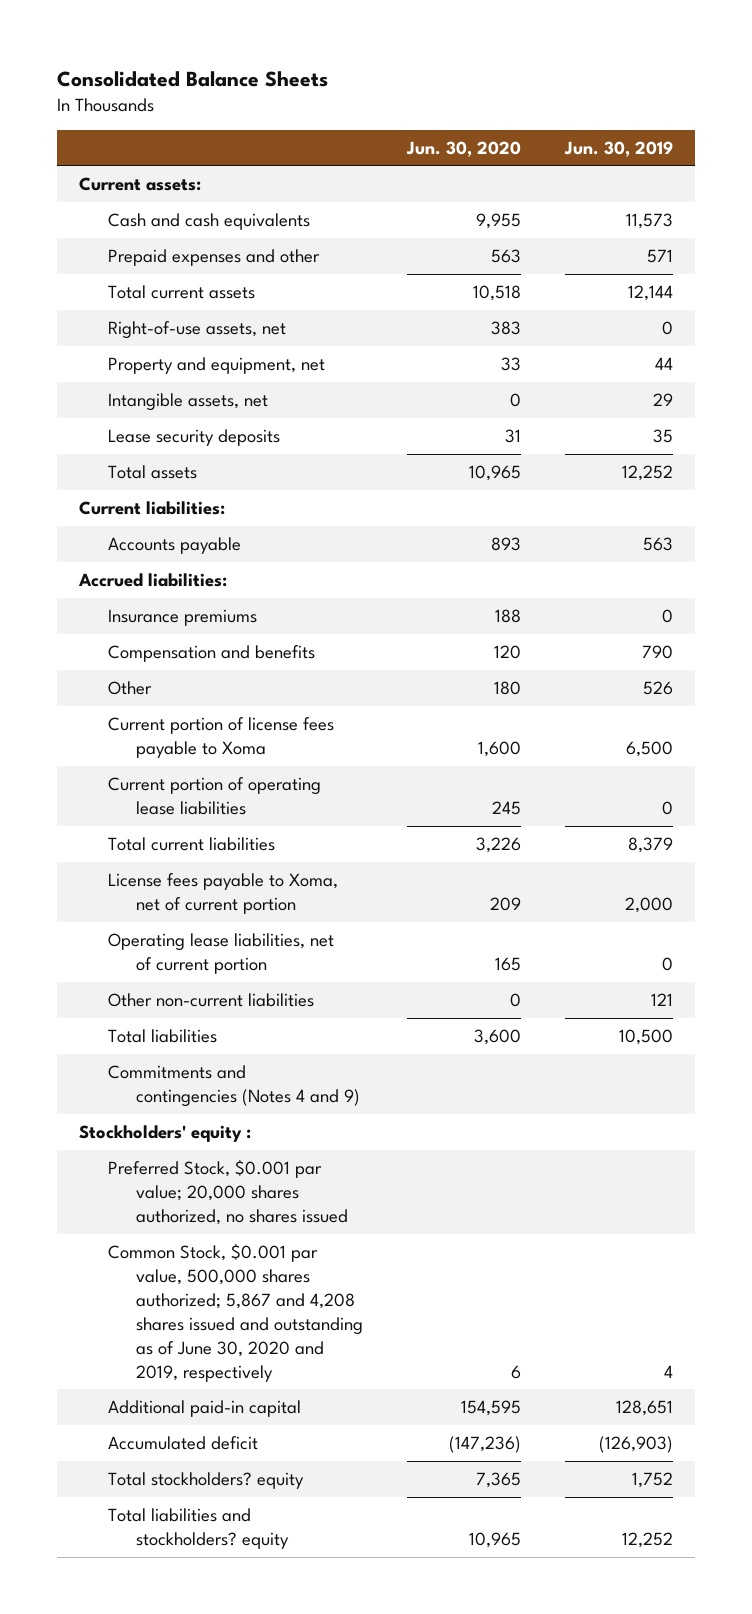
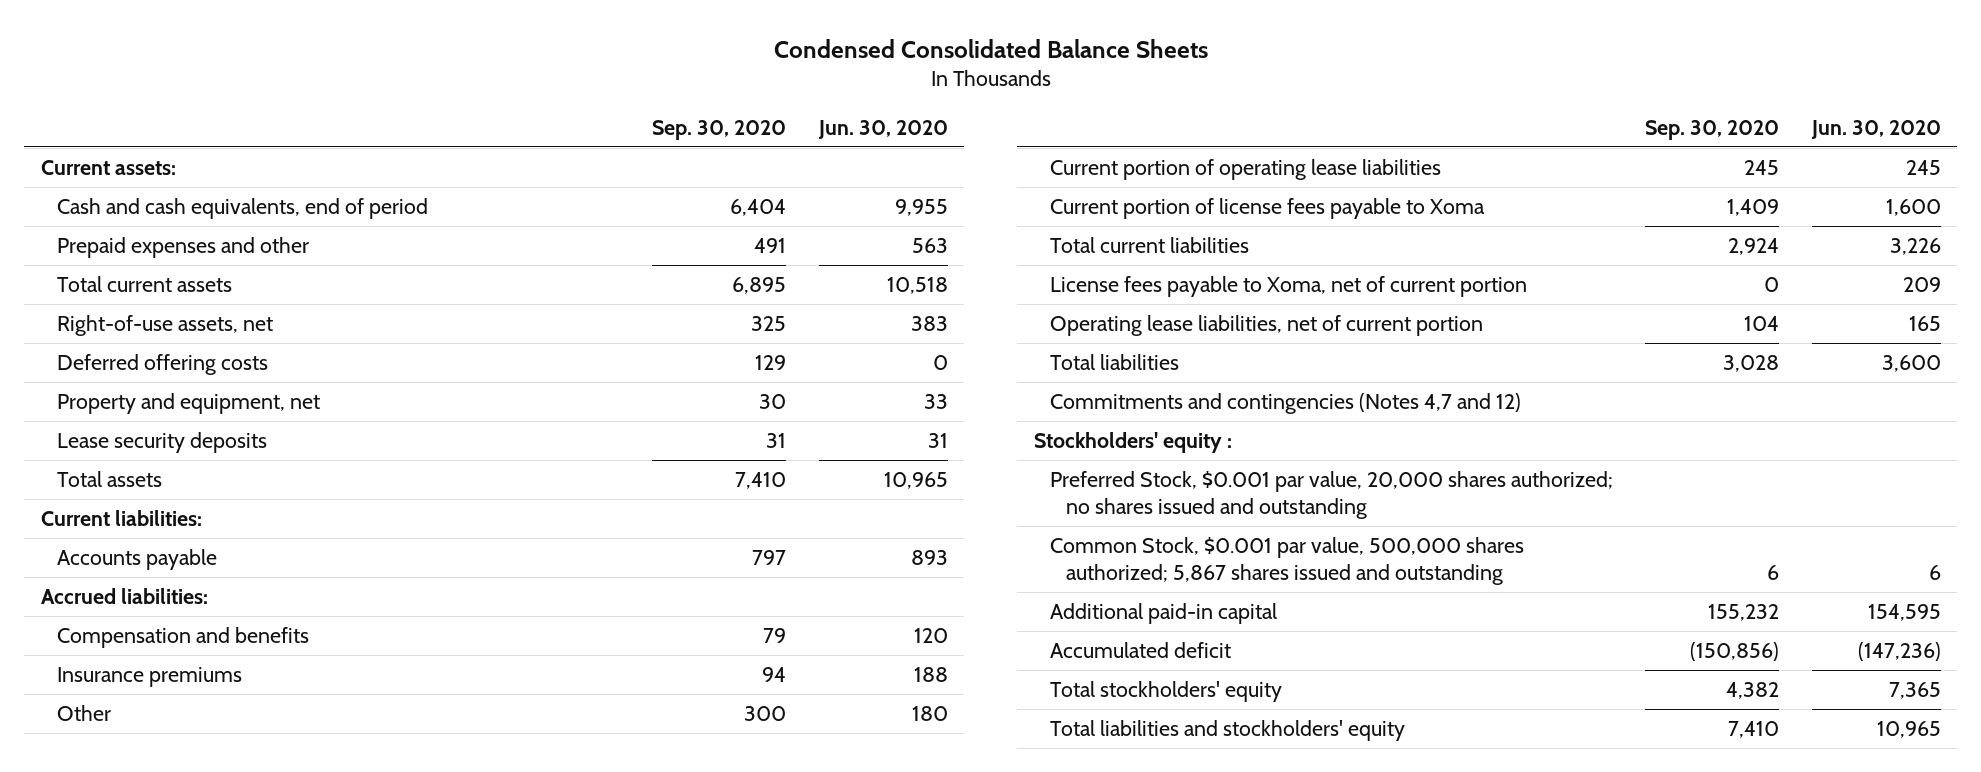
[56,70,328,87] Consolidated Balance Sheets -> [773,38,1208,58] Condensed Consolidated Balance Sheets
[564,140,674,157] Jun. 30, 2019 -> none
none -> [652,119,787,140] Sep. 30, 2020
[107,213,310,231] Cash and cash equivalents -> [56,197,428,219] Cash and cash equivalents, end of period
none -> [56,353,268,375] Deferred offering costs
[107,393,268,412] Intangible assets, net -> none
[107,609,257,627] Insurance premiums -> [56,666,242,687] Insurance premiums
[107,717,334,758] Current portion of license fees payable to Xoma -> [1049,197,1485,219] Current portion of license fees payable to Xoma
[107,993,314,1008] Other non-current liabilities -> none
[107,1065,361,1107] Commitments and contingencies (Notes 4 and 9) -> [1049,392,1521,414] Commitments and contingencies (Notes 4,7 and 12)
[107,1159,349,1225] Preferred Stock, $0.001 par value; 20,000 shares authorized, no shares issued -> [1049,470,1613,520] Preferred Stock, $0.001 par value, 20,000 shares authorized; no shares issued and outstanding
[107,1243,364,1382] Common Stock, $0.001 par value, 500,000 shares authorized; 5,867 and 4,208 shares issued and outstanding as of June 30, 2020 and 2019, respectively -> [1049,536,1524,586] Common Stock, $0.001 par value, 500,000 shares authorized; 5,867 shares issued and outstanding
[107,1472,304,1490] Total stockholders? equity -> [1049,680,1282,702] Total stockholders' equity
[107,1508,290,1549] Total liabilities and stockholders? equity -> [1049,719,1405,741] Total liabilities and stockholders' equity

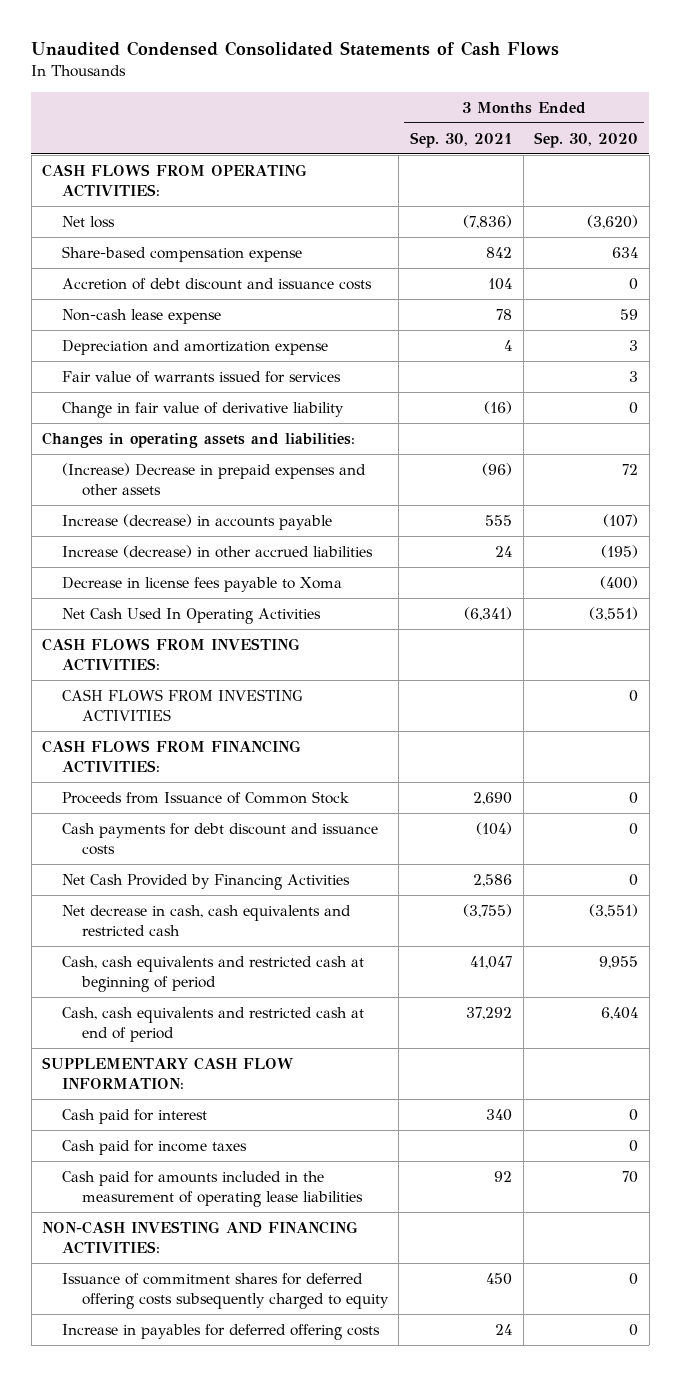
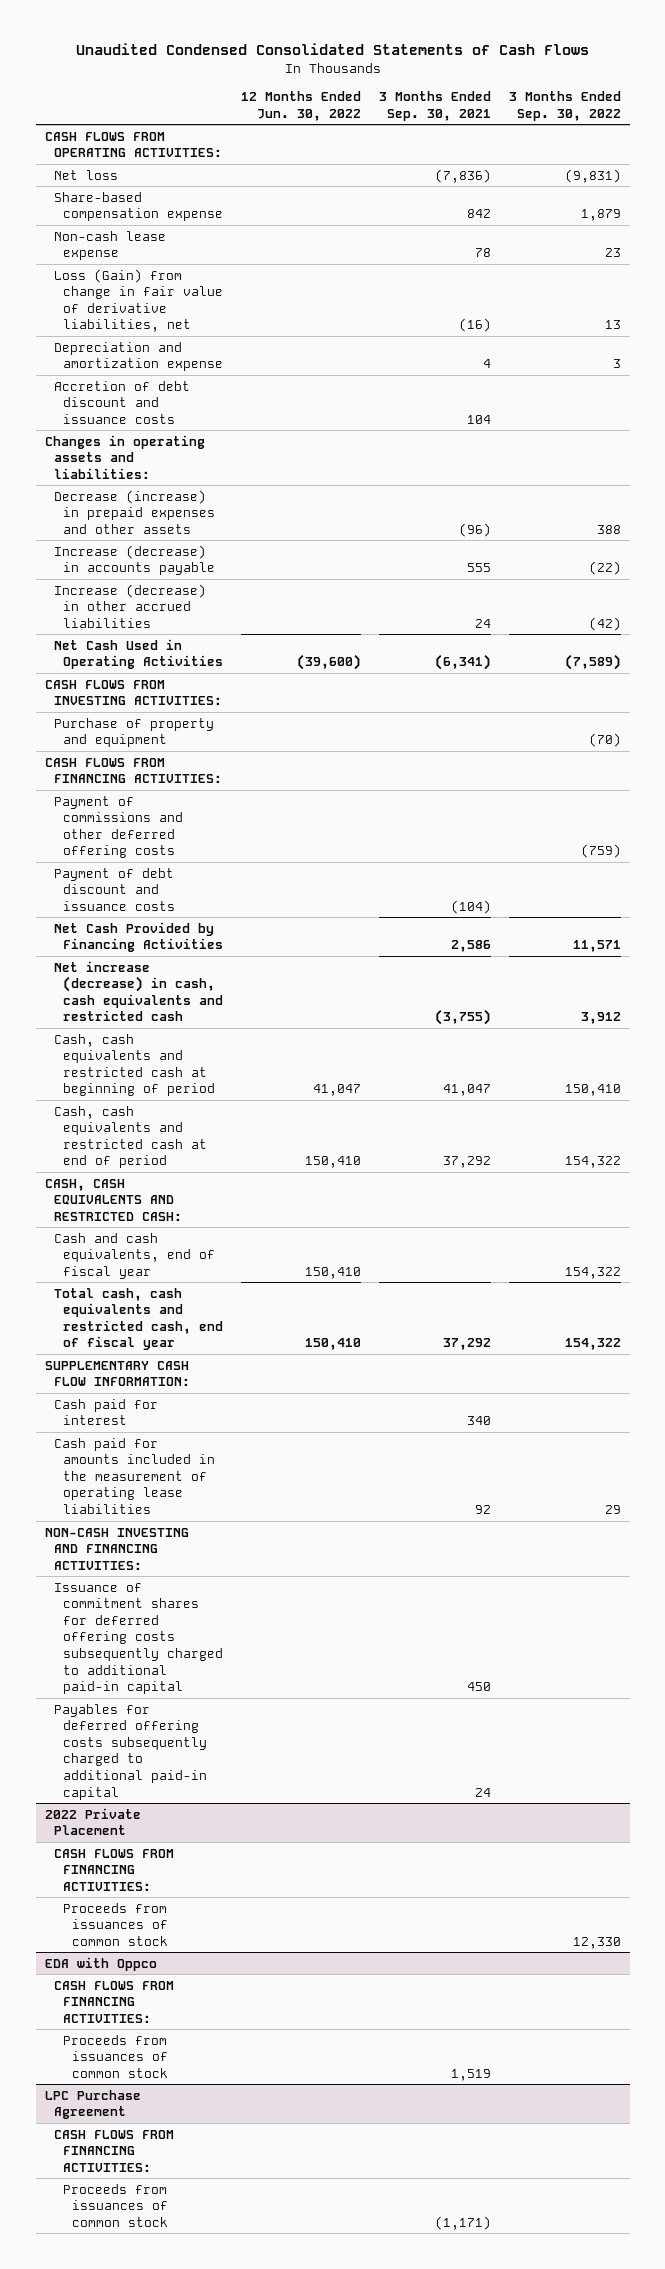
[534,131,639,148] Sep. 30, 2020 -> none
none -> [240,91,361,121] 12 Months Ended Jun. 30, 2022
none -> [508,91,621,121] 3 Months Ended Sep. 30, 2022
none -> [53,268,223,333] Loss (Gain) from change in fair value of derivative liabilities, net
[61,370,341,383] Fair value of warrants issued for services -> none
[61,401,344,418] Change in fair value of derivative liability -> none
[61,277,372,290] Accretion of debt discount and issuance costs -> [53,380,190,424] Accretion of debt discount and issuance costs
[61,462,366,496] (Increase) Decrease in prepaid expenses and other assets -> [53,489,215,534] Decrease (increase) in prepaid expenses and other assets
[61,576,342,592] Decrease in license fees payable to Xoma -> none
[61,607,321,624] Net Cash Used In Operating Activities -> [53,638,223,670] Net Cash Used in Operating Activities
[61,688,303,721] CASH FLOWS FROM INVESTING ACTIVITIES -> none
none -> [53,717,214,748] Purchase of property and equipment
[61,790,349,804] Proceeds from Issuance of Common Stock -> none
none -> [53,795,183,859] Payment of commissions and other deferred offering costs
[61,822,378,855] Cash payments for debt discount and issuance costs -> [53,867,175,911] Payment of debt discount and issuance costs
[61,904,351,936] Net decrease in cash, cash equivalents and restricted cash -> [53,960,223,1022] Net increase (decrease) in cash, cash equivalents and restricted cash
none -> [44,1178,182,1221] CASH, CASH EQUIVALENTS AND RESTRICTED CASH:
none -> [53,1232,215,1279] Cash and cash equivalents, end of fiscal year
none -> [53,1287,223,1351] Total cash, cash equivalents and restricted cash, end of fiscal year
[61,1139,247,1155] Cash paid for income taxes -> none
[61,1323,380,1340] Increase in payables for deferred offering costs -> none
[61,1272,389,1309] Issuance of commitment shares for deferred offering costs subsequently charged to equity -> [53,1582,223,1695] Issuance of commitment shares for deferred offering costs subsequently charged to additional paid-in capital
none -> [53,1703,207,1800] Payables for deferred offering costs subsequently charged to additional paid-in capital
none -> [44,1807,141,1836] 2022 Private Placement
none -> [53,1848,174,1891] CASH FLOWS FROM FINANCING ACTIVITIES:
none -> [62,1902,168,1946] Proceeds from issuances of common stock
none -> [44,1956,157,1971] EDA with Oppco
none -> [53,1980,174,2023] CASH FLOWS FROM FINANCING ACTIVITIES:
none -> [62,2034,168,2078] Proceeds from issuances of common stock
none -> [44,2089,141,2120] LPC Purchase Agreement
none -> [53,2129,174,2172] CASH FLOWS FROM FINANCING ACTIVITIES:
none -> [62,2183,168,2227] Proceeds from issuances of common stock

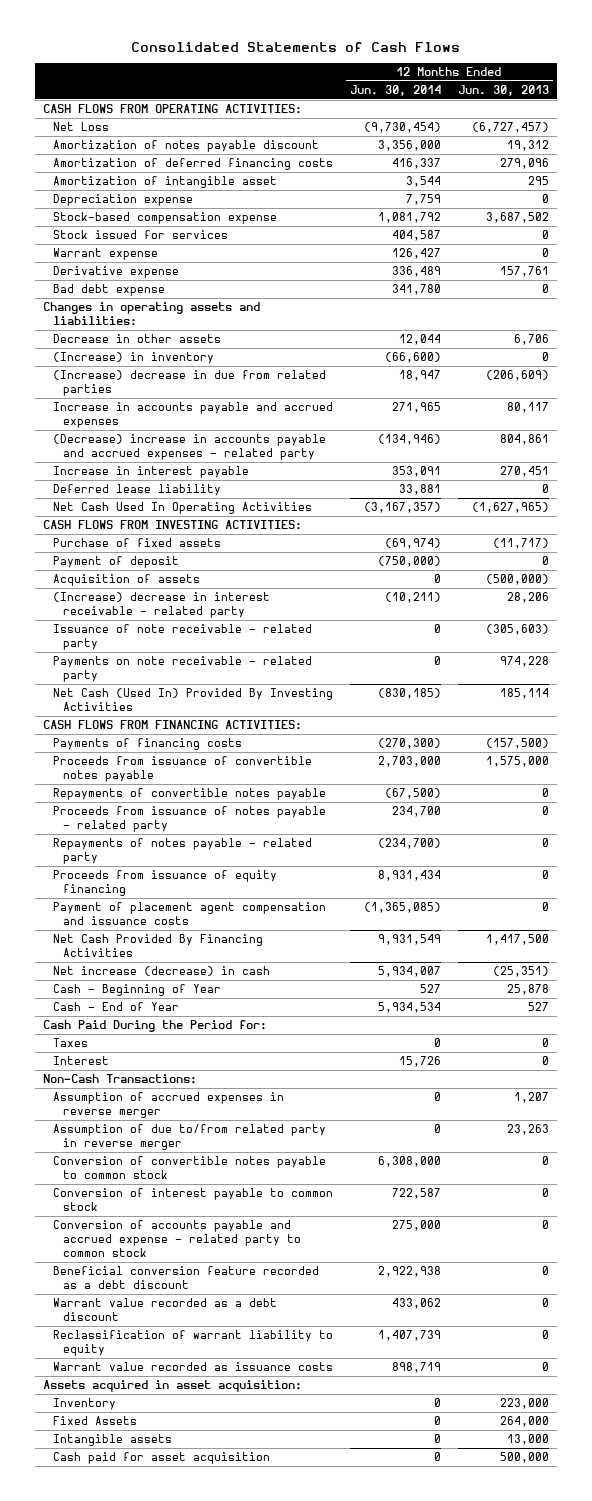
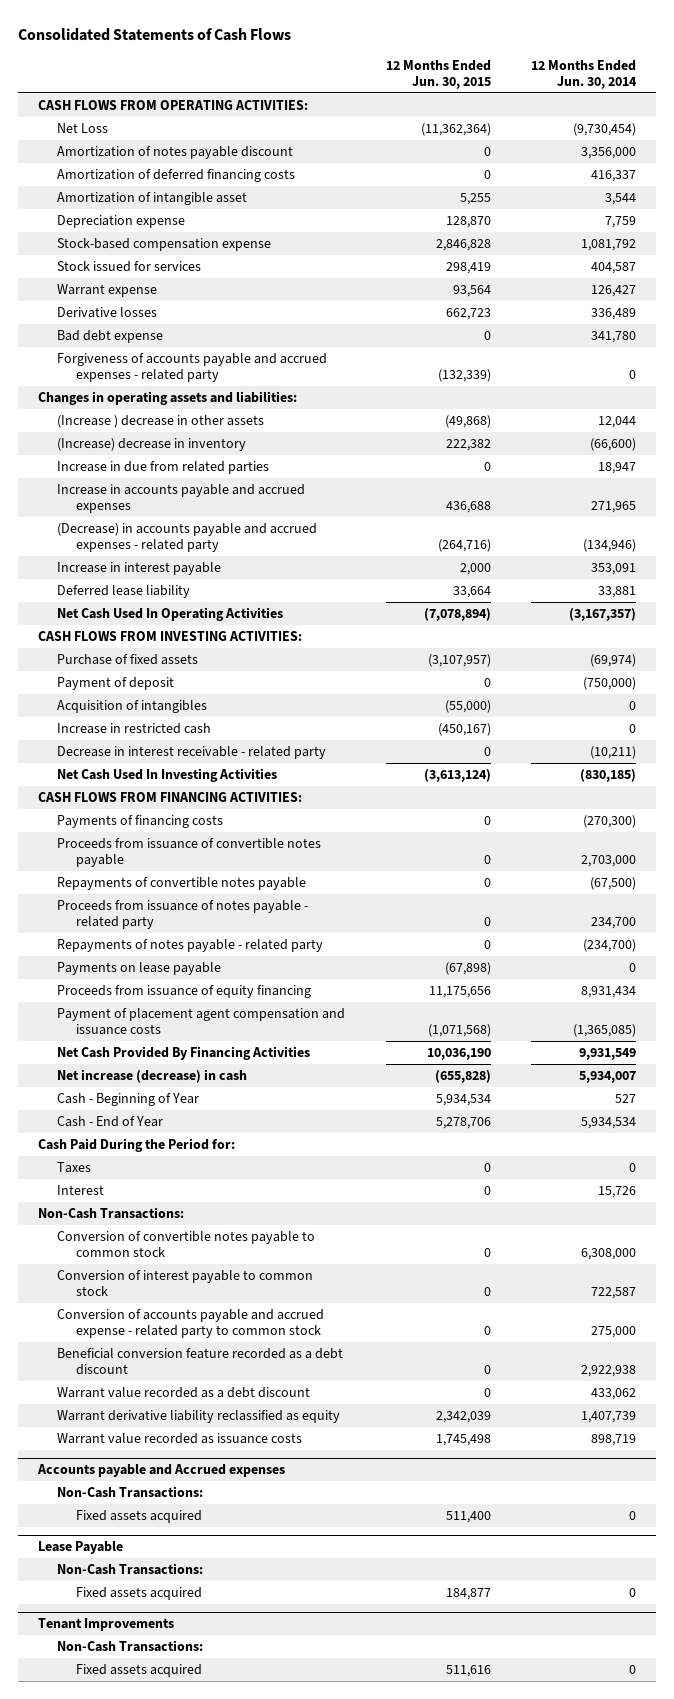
[457,85,549,97] Jun. 30, 2013 -> none
none -> [385,59,491,90] 12 Months Ended Jun. 30, 2015
[53,266,180,279] Derivative expense -> [57,306,158,318] Derivative losses
none -> [57,352,328,383] Forgiveness of accounts payable and accrued expenses - related party
[53,334,222,344] Decrease in other assets -> [57,414,265,428] (Increase ) decrease in other assets
[53,352,215,365] (Increase) in inventory -> [57,437,247,451] (Increase) decrease in inventory
[53,370,327,397] (Increase) decrease in due from related parties -> [57,460,270,474] Increase in due from related parties
[53,434,327,461] (Decrease) increase in accounts payable and accrued expenses - related party -> [57,522,318,553] (Decrease) in accounts payable and accrued expenses - related party
[53,624,313,651] Issuance of note receivable - related party -> none
[53,656,313,683] Payments on note receivable - related party -> none
[53,574,201,587] Acquisition of assets -> [57,699,208,713] Acquisition of intangibles
none -> [57,722,212,734] Increase in restricted cash
[53,592,271,619] (Increase) decrease in interest receivable - related party -> [57,745,327,759] Decrease in interest receivable - related party
[53,688,334,712] Net Cash (Used In) Provided By Investing Activities -> [57,767,278,782] Net Cash Used In Investing Activities
none -> [57,961,222,975] Payments on lease payable
[53,1092,285,1119] Assumption of accrued expenses in reverse merger -> none
[53,1124,327,1151] Assumption of due to/from related party in reverse merger -> none
[53,1330,334,1357] Reclassification of warrant liability to equity -> [57,1409,341,1423] Warrant derivative liability reclassified as equity
[42,1380,302,1393] Assets acquired in asset acquisition: -> none
[53,1398,117,1411] Inventory -> none
[53,1434,173,1447] Intangible assets -> none
[53,1452,271,1465] Cash paid for asset acquisition -> none
none -> [37,1464,286,1478] Accounts payable and Accrued expenses
none -> [57,1485,204,1498] Non-Cash Transactions:
[53,1416,138,1426] Fixed Assets -> [76,1509,203,1523] Fixed assets acquired
none -> [38,1541,124,1555] Lease Payable
none -> [57,1562,204,1575] Non-Cash Transactions:
none -> [76,1586,203,1600] Fixed assets acquired
none -> [38,1618,175,1632] Tenant Improvements
none -> [57,1639,204,1652] Non-Cash Transactions:
none -> [76,1663,203,1677] Fixed assets acquired

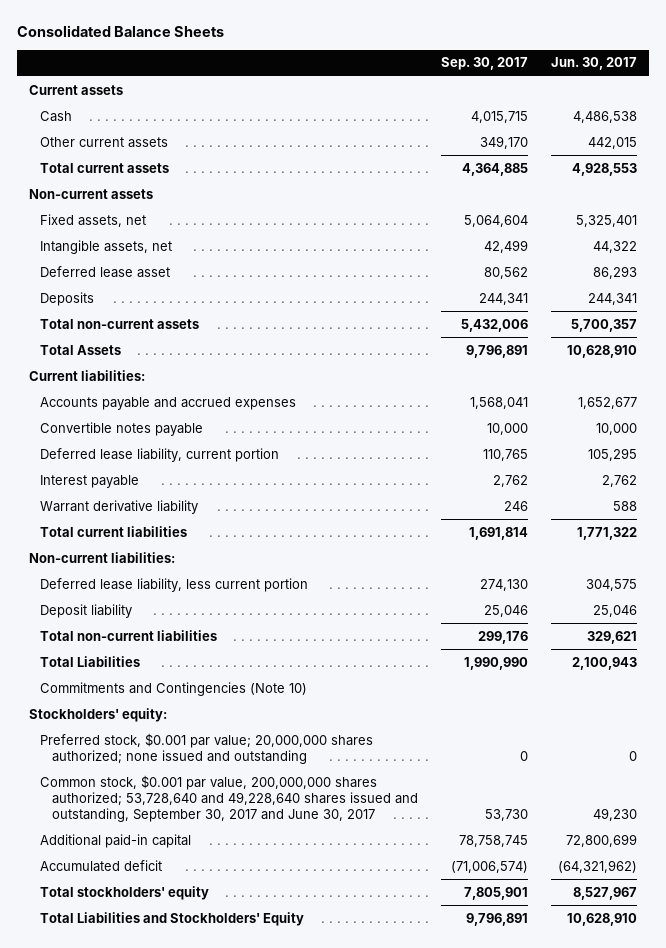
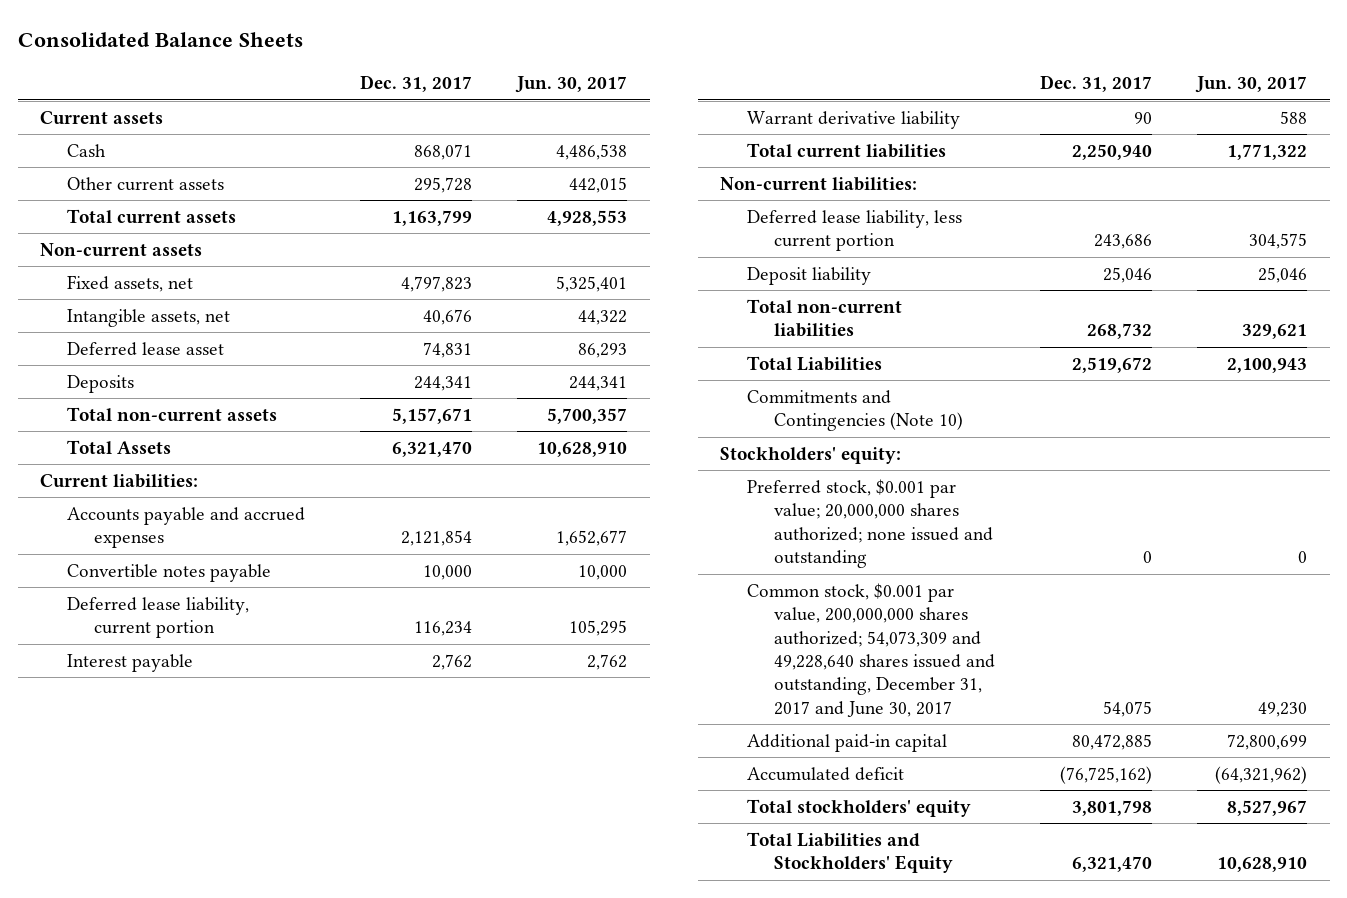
[440,57,528,71] Sep. 30, 2017 -> none
none -> [360,75,473,93] Dec. 31, 2017
[40,774,418,823] Common stock, $0.001 par value, 200,000,000 shares authorized; 53,728,640 and 49,228,640 shares issued and outstanding, September 30, 2017 and June 30, 2017 -> [746,582,995,717] Common stock, $0.001 par value, 200,000,000 shares authorized; 54,073,309 and 49,228,640 shares issued and outstanding, December 31, 2017 and June 30, 2017

